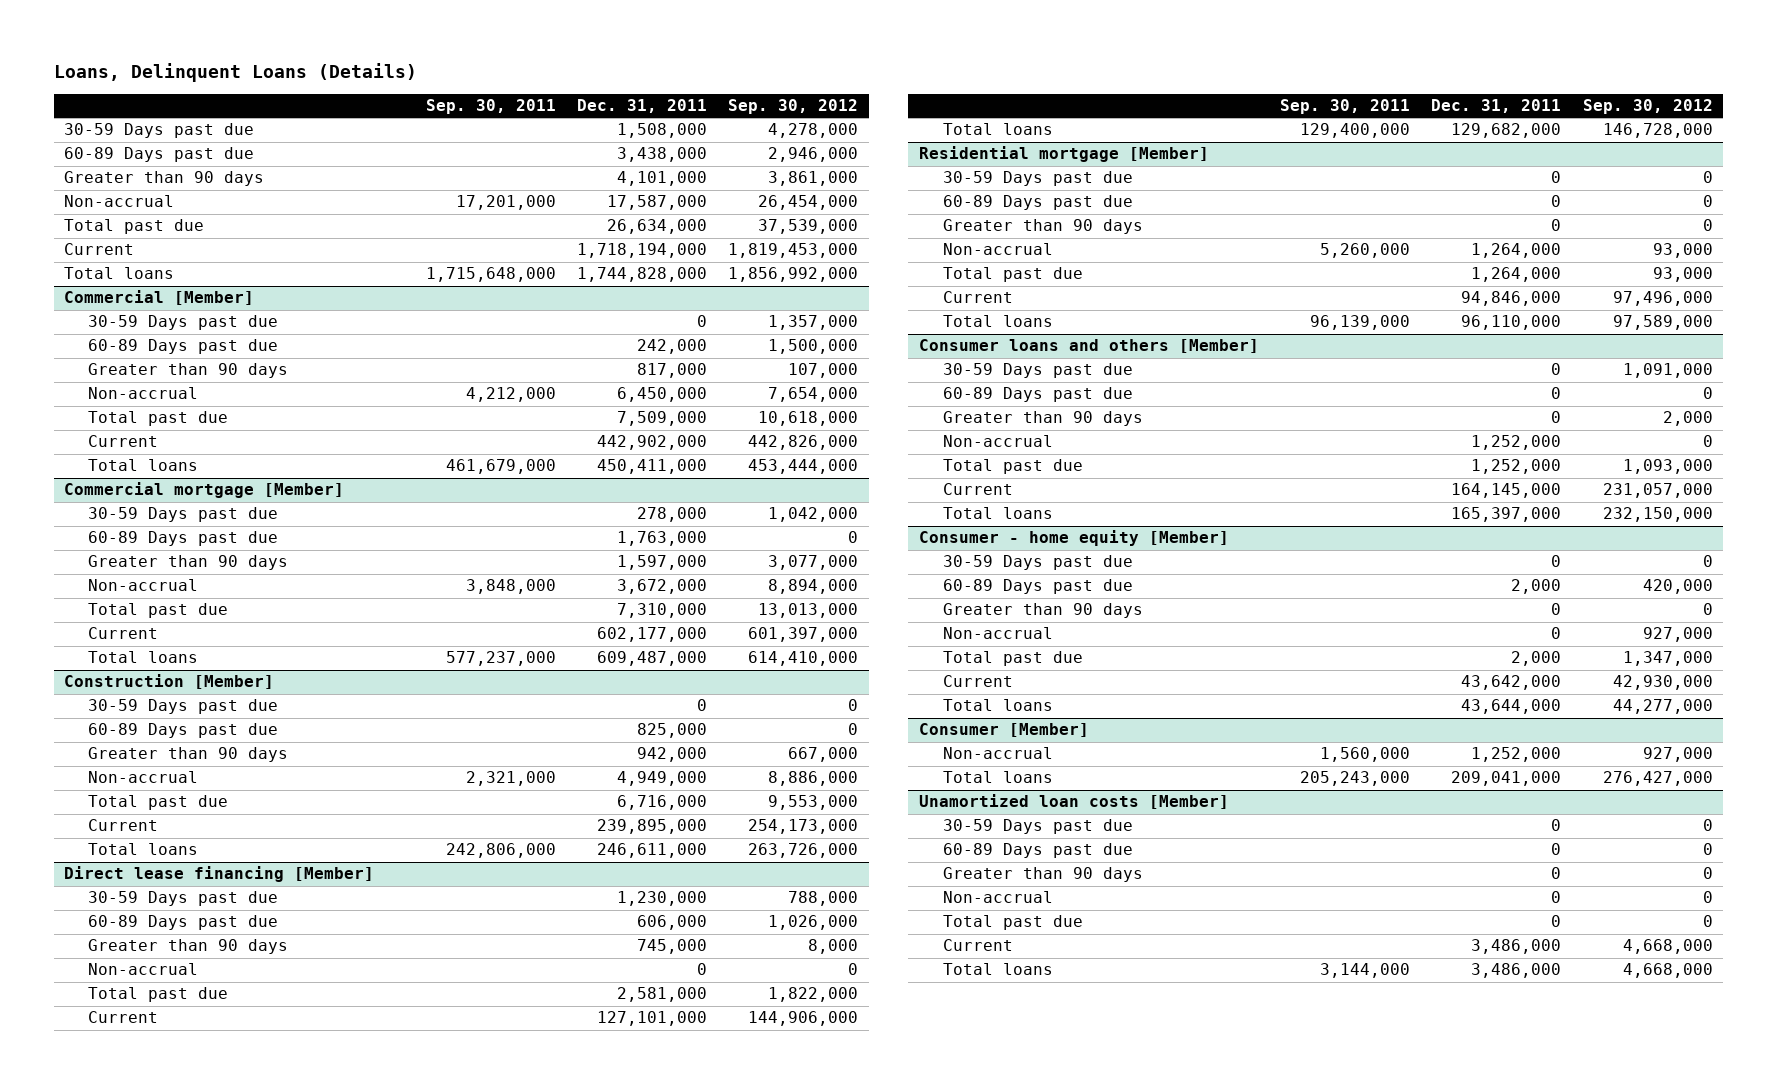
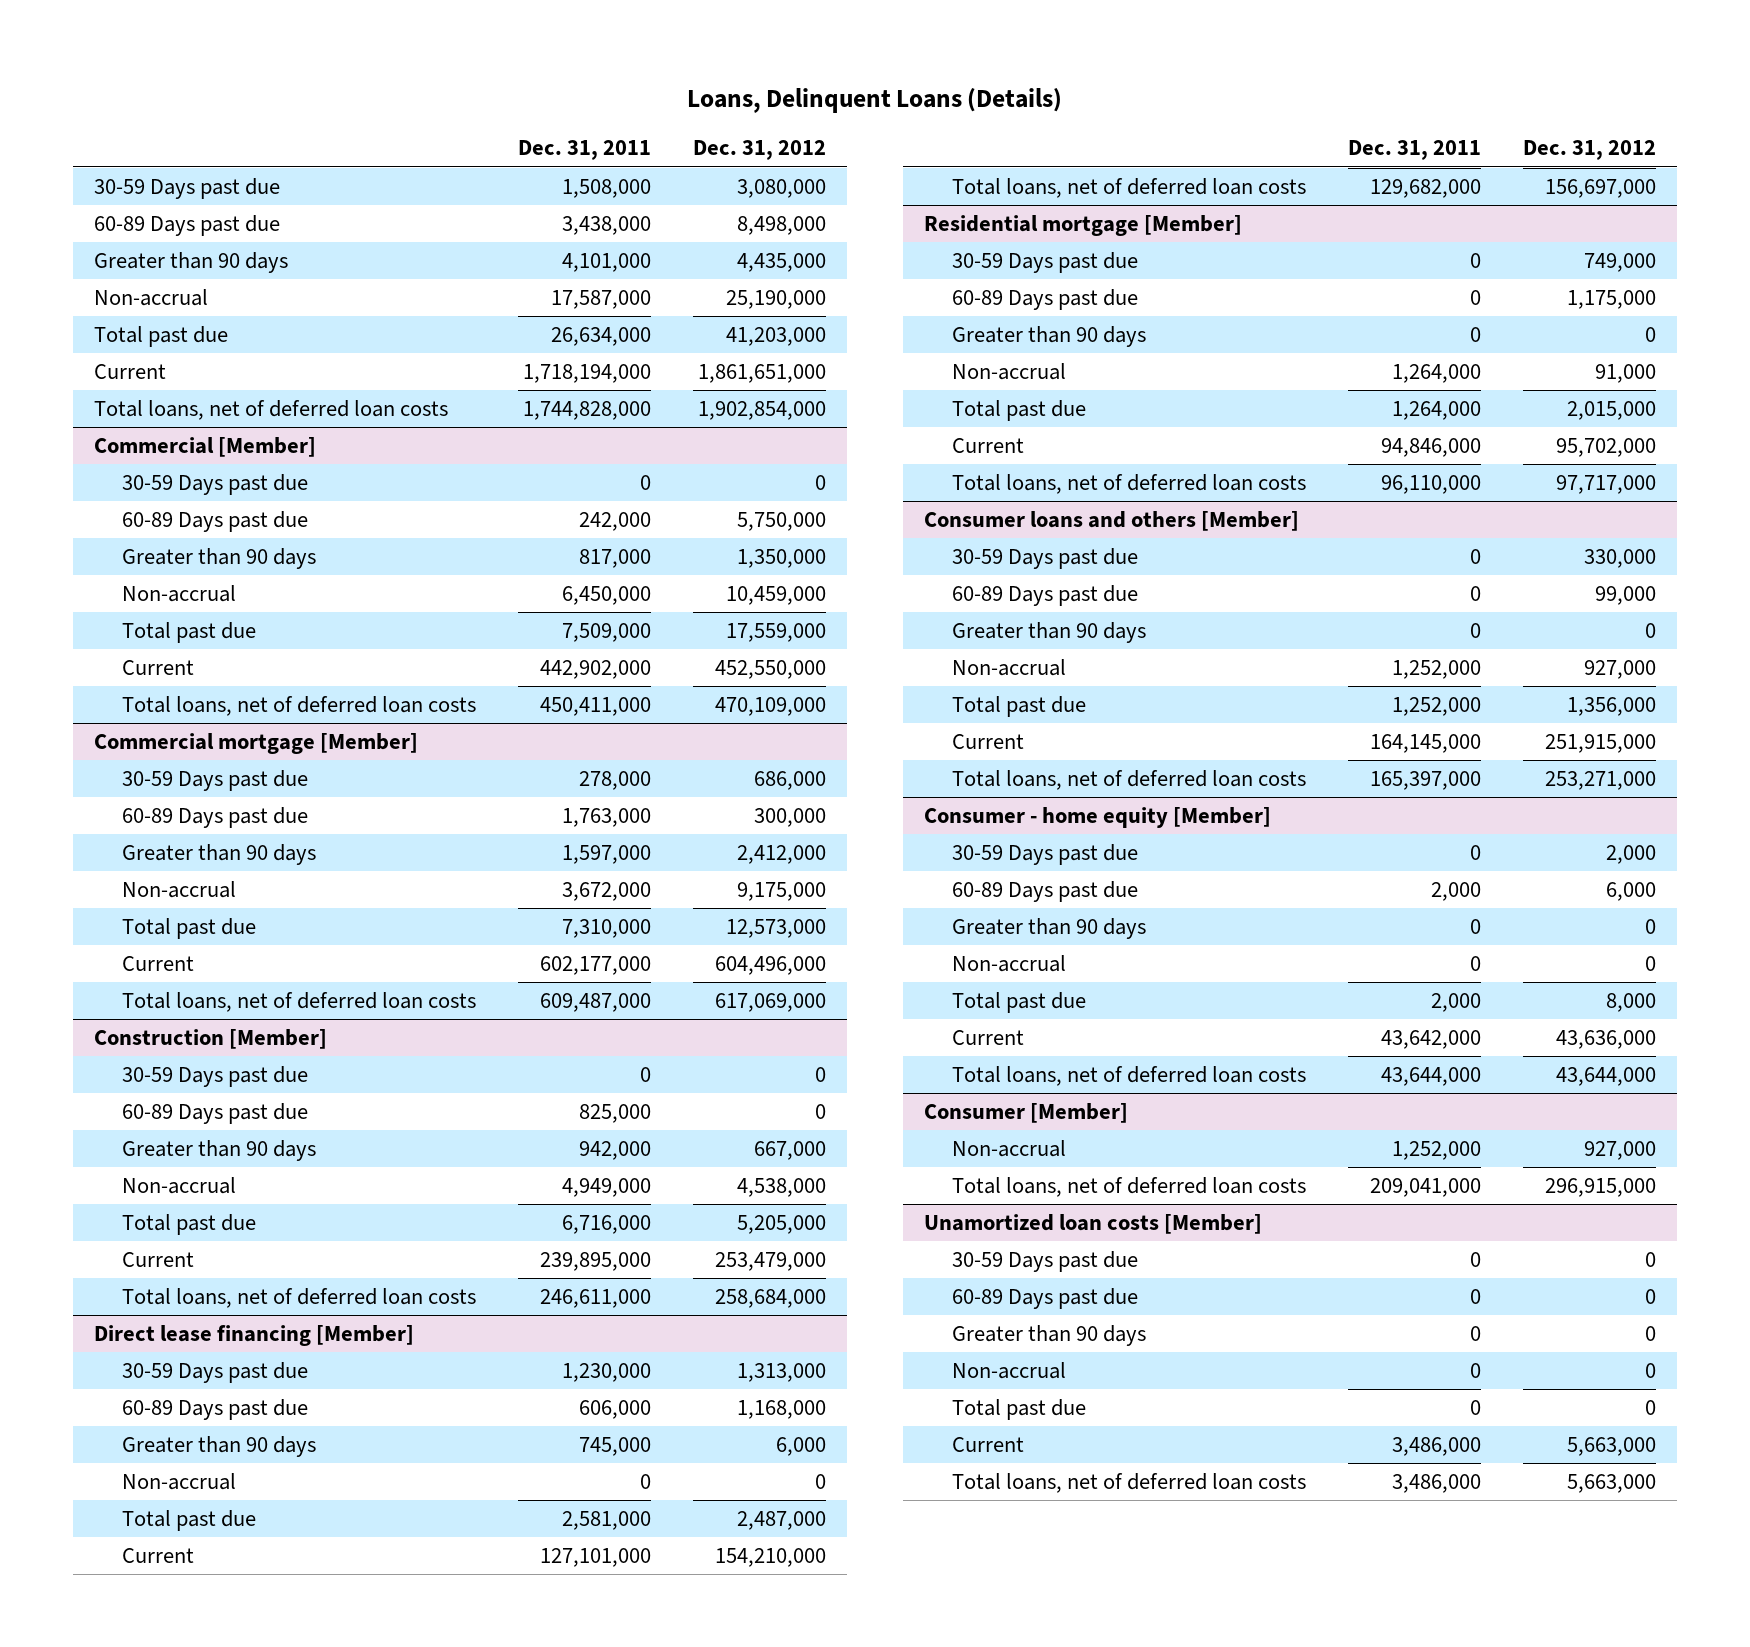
[425,99,556,115] Sep. 30, 2011 -> none
[728,99,859,115] Sep. 30, 2012 -> none
none -> [692,140,826,161] Dec. 31, 2012
[64,267,175,280] Total loans -> [93,399,448,420] Total loans, net of deferred loan costs
[88,459,199,472] Total loans -> [121,695,476,716] Total loans, net of deferred loan costs
[88,651,199,664] Total loans -> [121,991,476,1012] Total loans, net of deferred loan costs
[88,843,199,856] Total loans -> [121,1287,476,1308] Total loans, net of deferred loan costs
[942,123,1053,136] Total loans -> [951,177,1306,198] Total loans, net of deferred loan costs
[942,315,1053,328] Total loans -> [951,473,1306,494] Total loans, net of deferred loan costs
[942,507,1053,520] Total loans -> [951,769,1306,790] Total loans, net of deferred loan costs
[942,699,1053,712] Total loans -> [951,1065,1306,1086] Total loans, net of deferred loan costs
[942,771,1053,784] Total loans -> [951,1176,1306,1197] Total loans, net of deferred loan costs
[942,963,1053,976] Total loans -> [951,1472,1306,1493] Total loans, net of deferred loan costs

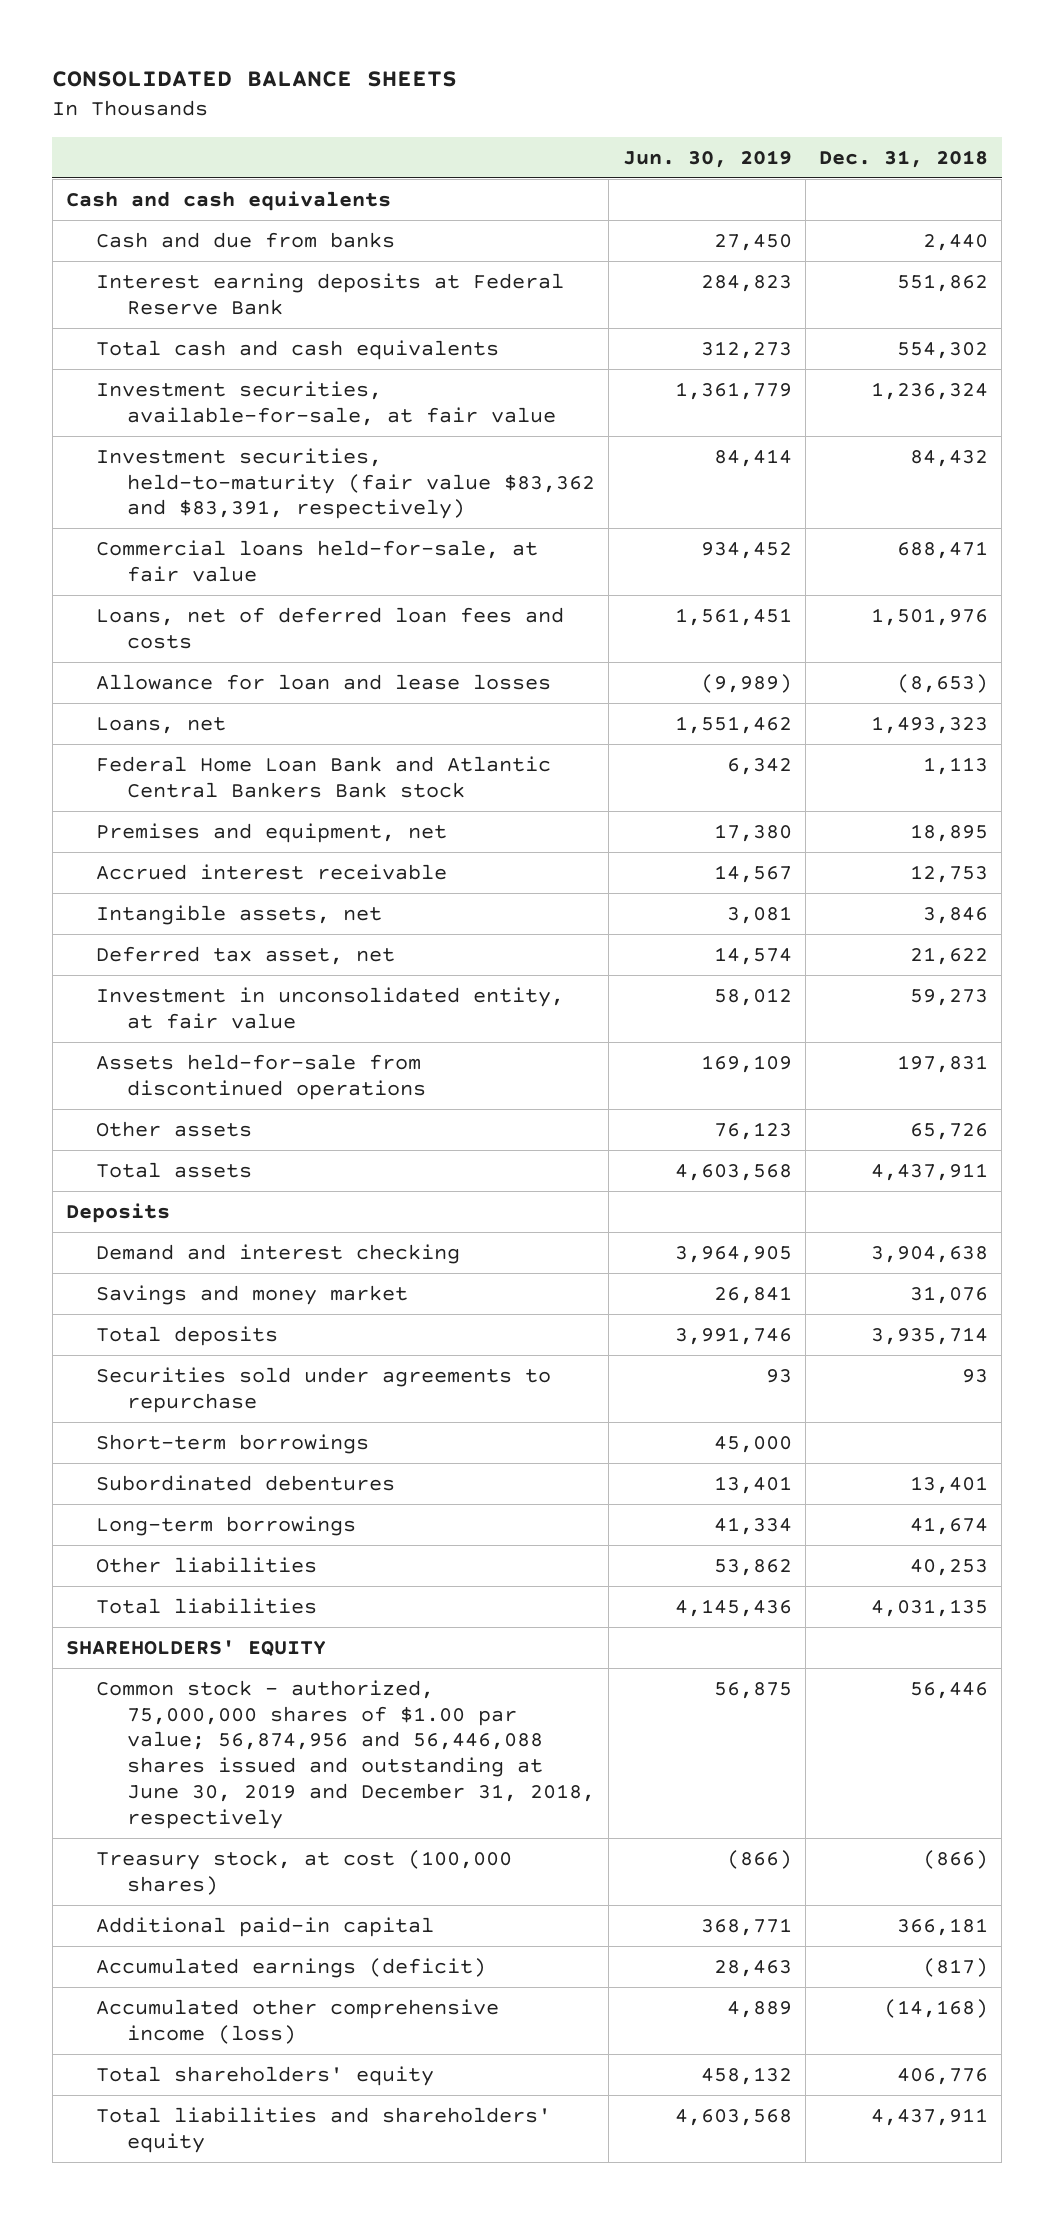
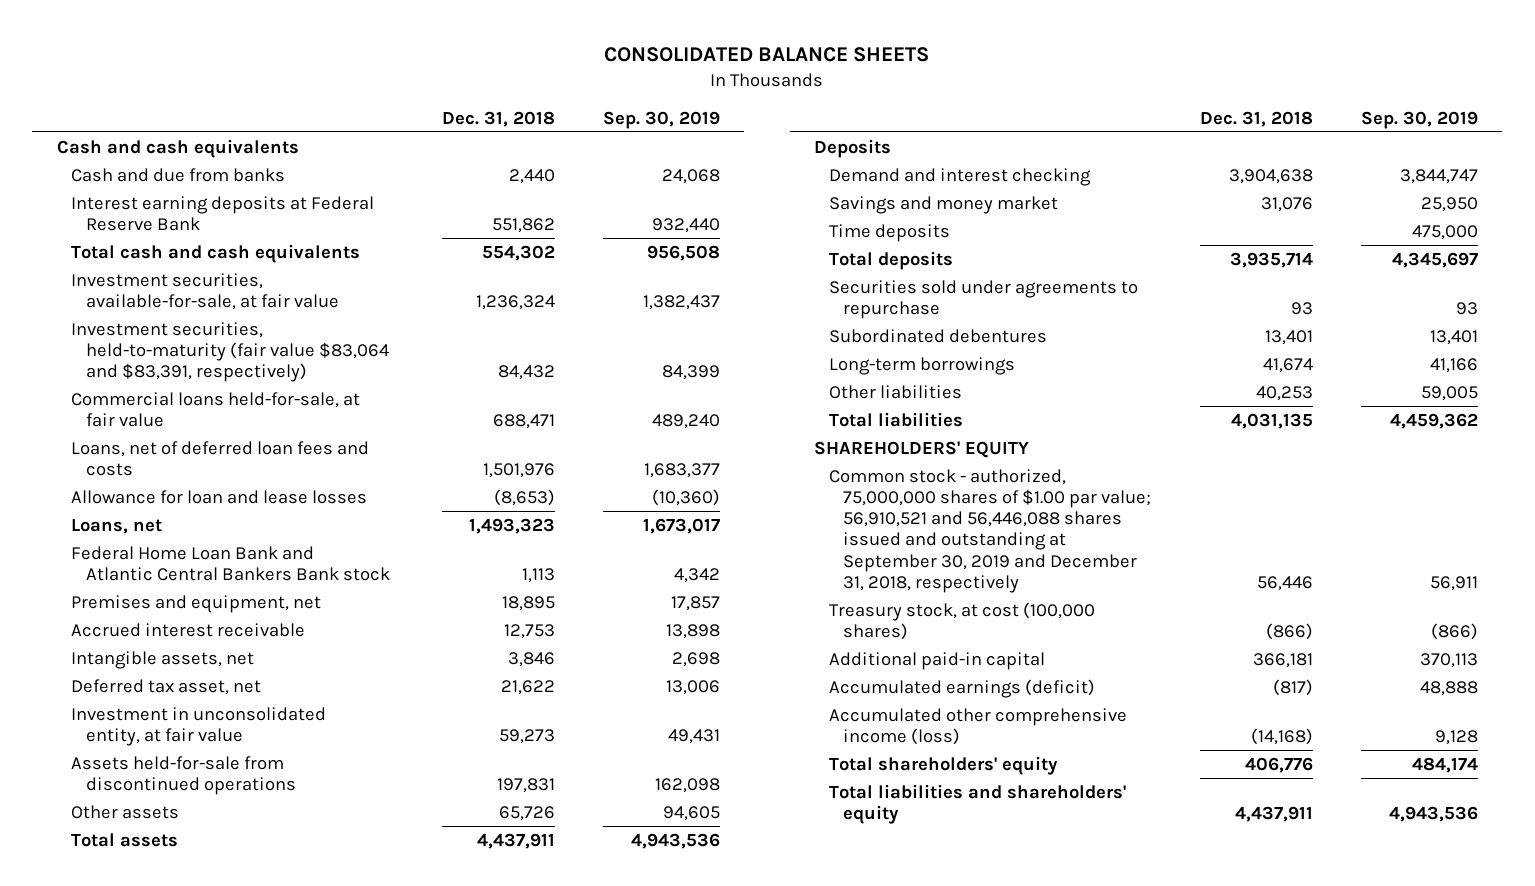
[622,149,792,168] Jun. 30, 2019 -> none
none -> [603,110,721,129] Sep. 30, 2019
[96,447,596,520] Investment securities, held-to-maturity (fair value $83,362 and $83,391, respectively) -> [71,321,389,383] Investment securities, held-to-maturity (fair value $83,064 and $83,391, respectively)
none -> [828,223,950,242] Time deposits
[96,1433,370,1454] Short-term borrowings -> none
[96,1679,596,1829] Common stock - authorized, 75,000,000 shares of $1.00 par value; 56,874,956 and 56,446,088 shares issued and outstanding at June 30, 2019 and December 31, 2018, respectively -> [828,468,1152,593] Common stock - authorized, 75,000,000 shares of $1.00 par value; 56,910,521 and 56,446,088 shares issued and outstanding at September 30, 2019 and December 31, 2018, respectively

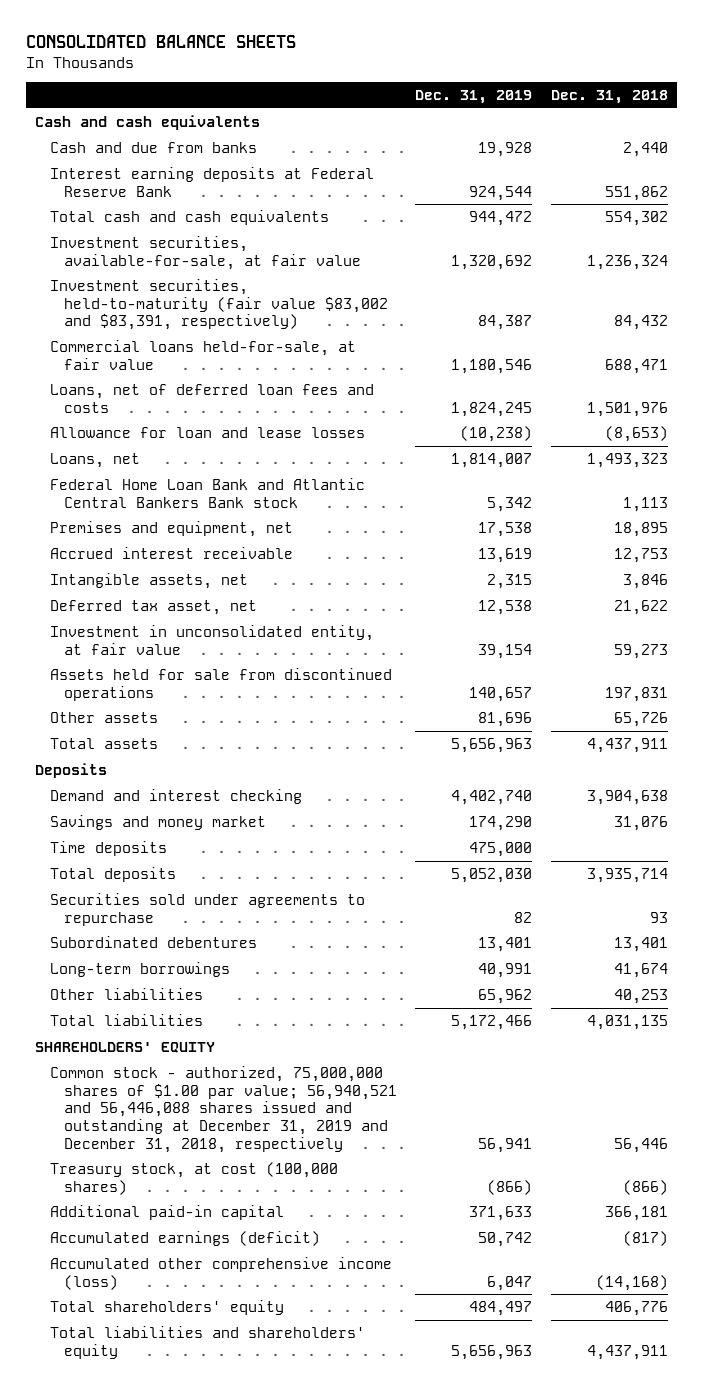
[603,110,721,129] Sep. 30, 2019 -> none
none -> [415,90,533,105] Dec. 31, 2019
[71,321,389,383] Investment securities, held-to-maturity (fair value $83,064 and $83,391, respectively) -> [49,278,388,331] Investment securities, held-to-maturity (fair value $83,002 and $83,391, respectively)
[71,755,296,795] Assets held-for-sale from discontinued operations -> [49,667,392,701] Assets held for sale from discontinued operations
[828,468,1152,593] Common stock - authorized, 75,000,000 shares of $1.00 par value; 56,910,521 and 56,446,088 shares issued and outstanding at September 30, 2019 and December 31, 2018, respectively -> [49,1065,397,1153] Common stock - authorized, 75,000,000 shares of $1.00 par value; 56,940,521 and 56,446,088 shares issued and outstanding at December 31, 2019 and December 31, 2018, respectively

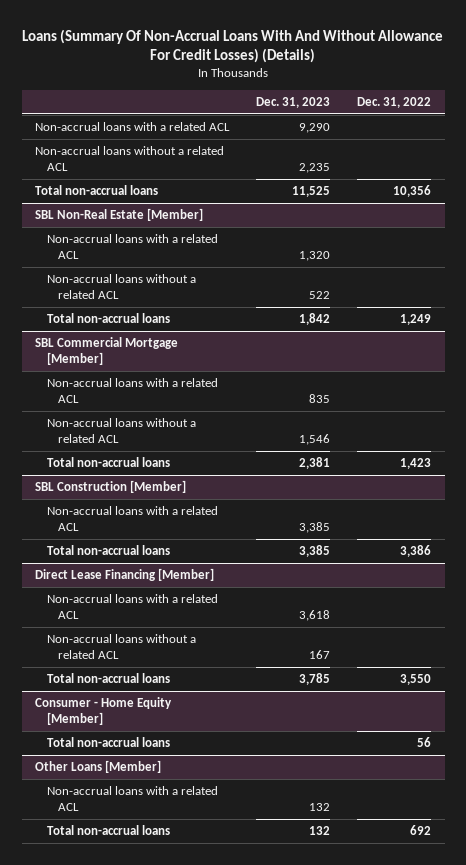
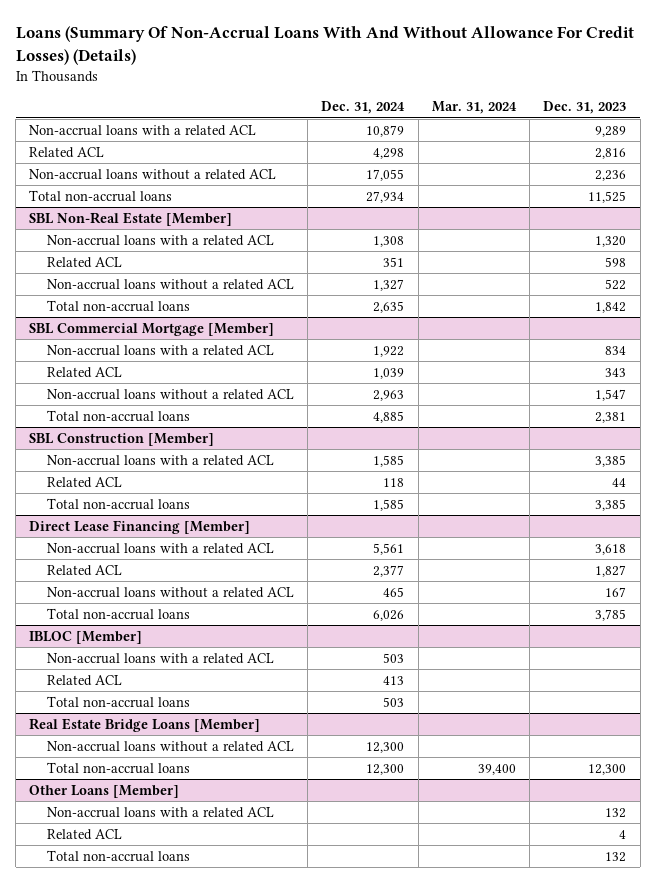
[357,96,432,108] Dec. 31, 2022 -> none
none -> [321,101,406,115] Dec. 31, 2024
none -> [431,101,517,115] Mar. 31, 2024
[299,123,331,134] 9,290 -> [595,125,627,137] 9,289
none -> [29,146,105,158] Related ACL
[299,162,331,173] 2,235 -> [595,169,627,181] 2,236
none -> [46,256,122,268] Related ACL
[309,393,331,403] 835 -> [605,345,627,355] 834
none -> [46,366,122,378] Related ACL
[299,433,331,445] 1,546 -> [595,388,627,401] 1,547
none -> [46,476,122,488] Related ACL
none -> [46,564,122,576] Related ACL
[35,697,173,725] Consumer - Home Equity [Member] -> none
none -> [29,630,143,644] IBLOC [Member]
none -> [46,652,274,664] Non-accrual loans with a related ACL
none -> [46,674,122,686] Related ACL
none -> [29,717,261,732] Real Estate Bridge Loans [Member]
none -> [46,740,294,752] Non-accrual loans without a related ACL
none -> [46,761,190,774] Total non-accrual loans
none -> [46,828,122,840] Related ACL

